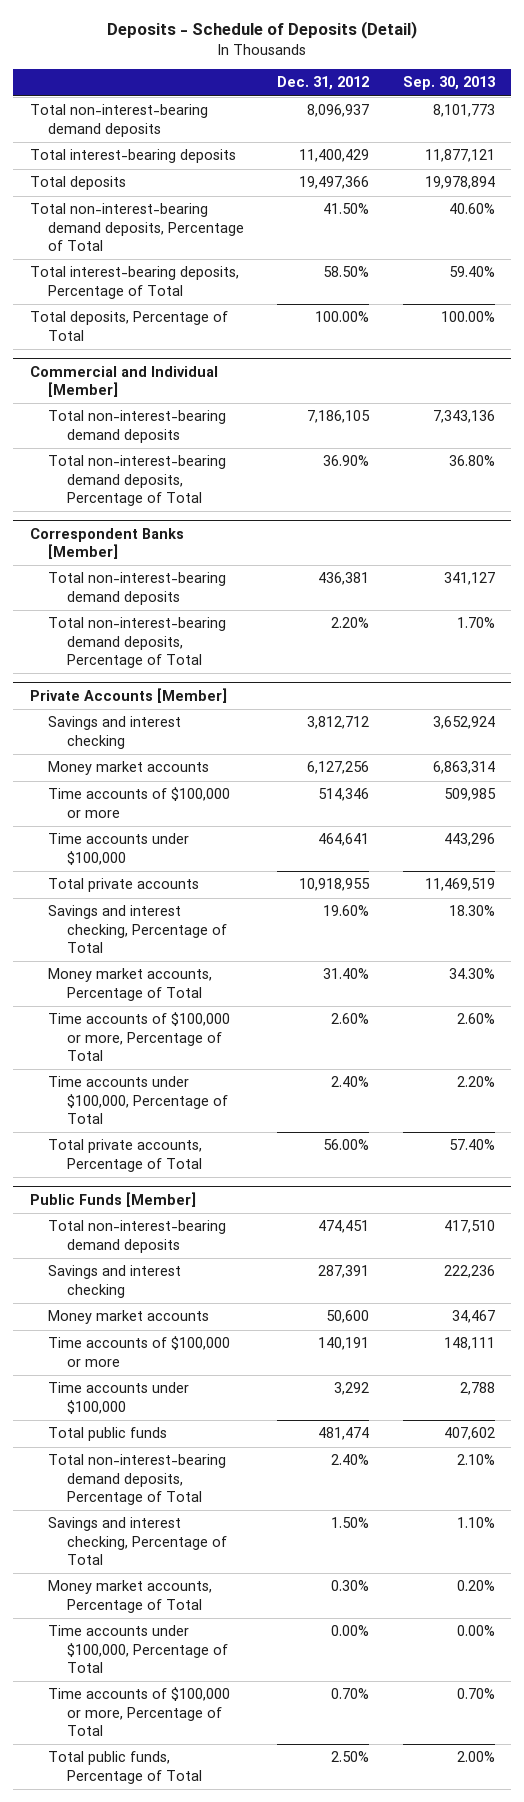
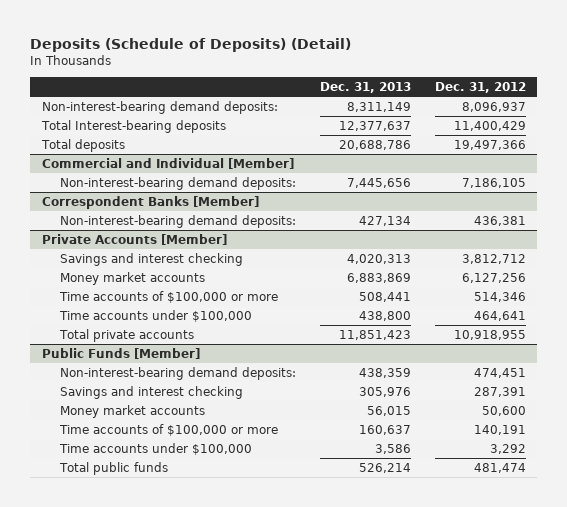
[107,21,418,40] Deposits - Schedule of Deposits (Detail) -> [29,37,351,52] Deposits (Schedule of Deposits) (Detail)
[402,76,495,91] Sep. 30, 2013 -> none
none -> [319,82,411,94] Dec. 31, 2013
[29,104,208,137] Total non-interest-bearing demand deposits -> [41,100,278,114] Non-interest-bearing demand deposits:
[29,149,236,164] Total interest-bearing deposits -> [40,119,226,133] Total Interest-bearing deposits
[29,203,245,251] Total non-interest-bearing demand deposits, Percentage of Total -> none
[29,266,239,299] Total interest-bearing deposits, Percentage of Total -> none
[29,311,228,341] Total deposits, Percentage of Total -> none
[48,455,227,506] Total non-interest-bearing demand deposits, Percentage of Total -> none
[48,410,227,443] Total non-interest-bearing demand deposits -> [60,176,297,190] Non-interest-bearing demand deposits:
[48,617,227,668] Total non-interest-bearing demand deposits, Percentage of Total -> none
[48,572,227,605] Total non-interest-bearing demand deposits -> [60,214,297,228] Non-interest-bearing demand deposits:
[48,905,227,953] Savings and interest checking, Percentage of Total -> none
[48,968,213,1001] Money market accounts, Percentage of Total -> none
[48,1012,231,1061] Time accounts of $100,000 or more, Percentage of Total -> none
[48,1076,228,1124] Time accounts under $100,000, Percentage of Total -> none
[48,1139,203,1172] Total private accounts, Percentage of Total -> none
[48,1220,227,1253] Total non-interest-bearing demand deposits -> [60,366,297,380] Non-interest-bearing demand deposits:
[48,1454,227,1505] Total non-interest-bearing demand deposits, Percentage of Total -> none
[48,1517,227,1565] Savings and interest checking, Percentage of Total -> none
[48,1580,213,1613] Money market accounts, Percentage of Total -> none
[48,1625,228,1673] Time accounts under $100,000, Percentage of Total -> none
[48,1687,231,1736] Time accounts of $100,000 or more, Percentage of Total -> none
[48,1751,202,1784] Total public funds, Percentage of Total -> none

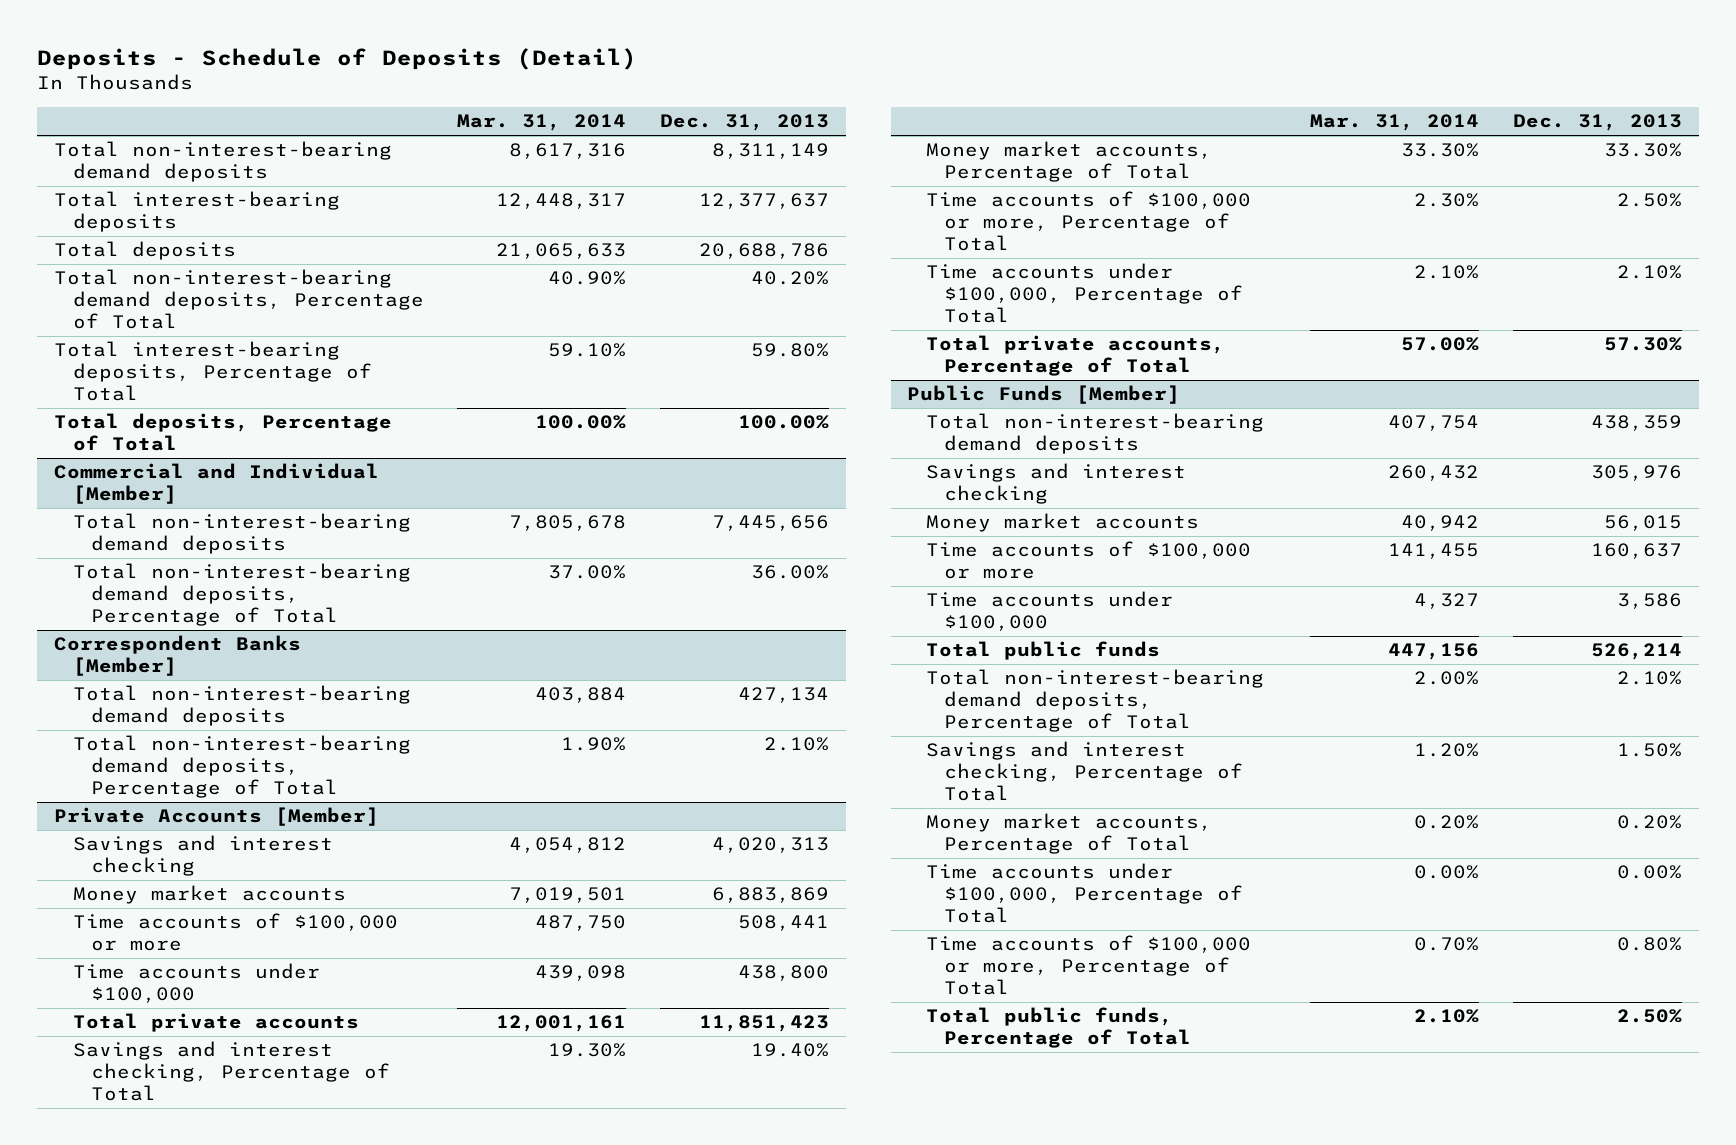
[29,37,351,52] Deposits (Schedule of Deposits) (Detail) -> [37,48,638,71] Deposits - Schedule of Deposits (Detail)
[434,82,526,94] Dec. 31, 2012 -> none
none -> [457,114,627,132] Mar. 31, 2014
[41,100,278,114] Non-interest-bearing demand deposits: -> [54,141,393,183] Total non-interest-bearing demand deposits
[40,119,226,133] Total Interest-bearing deposits -> [54,191,341,233] Total interest-bearing deposits
none -> [54,269,424,329] Total non-interest-bearing demand deposits, Percentage of Total
none -> [54,341,372,401] Total interest-bearing deposits, Percentage of Total
none -> [54,413,393,452] Total deposits, Percentage of Total
[60,176,297,190] Non-interest-bearing demand deposits: -> [72,513,411,555] Total non-interest-bearing demand deposits
none -> [72,563,411,626] Total non-interest-bearing demand deposits, Percentage of Total
[60,214,297,228] Non-interest-bearing demand deposits: -> [72,685,411,727] Total non-interest-bearing demand deposits
none -> [72,735,411,798] Total non-interest-bearing demand deposits, Percentage of Total
none -> [72,1041,390,1101] Savings and interest checking, Percentage of Total
none -> [925,141,1212,183] Money market accounts, Percentage of Total
none -> [925,191,1251,251] Time accounts of $100,000 or more, Percentage of Total
none -> [925,263,1243,323] Time accounts under $100,000, Percentage of Total
none -> [925,335,1225,377] Total private accounts, Percentage of Total
[60,366,297,380] Non-interest-bearing demand deposits: -> [925,413,1264,455] Total non-interest-bearing demand deposits
none -> [925,669,1264,732] Total non-interest-bearing demand deposits, Percentage of Total
none -> [925,741,1243,801] Savings and interest checking, Percentage of Total
none -> [925,813,1212,855] Money market accounts, Percentage of Total
none -> [925,863,1243,923] Time accounts under $100,000, Percentage of Total
none -> [925,935,1251,995] Time accounts of $100,000 or more, Percentage of Total
none -> [925,1007,1191,1049] Total public funds, Percentage of Total

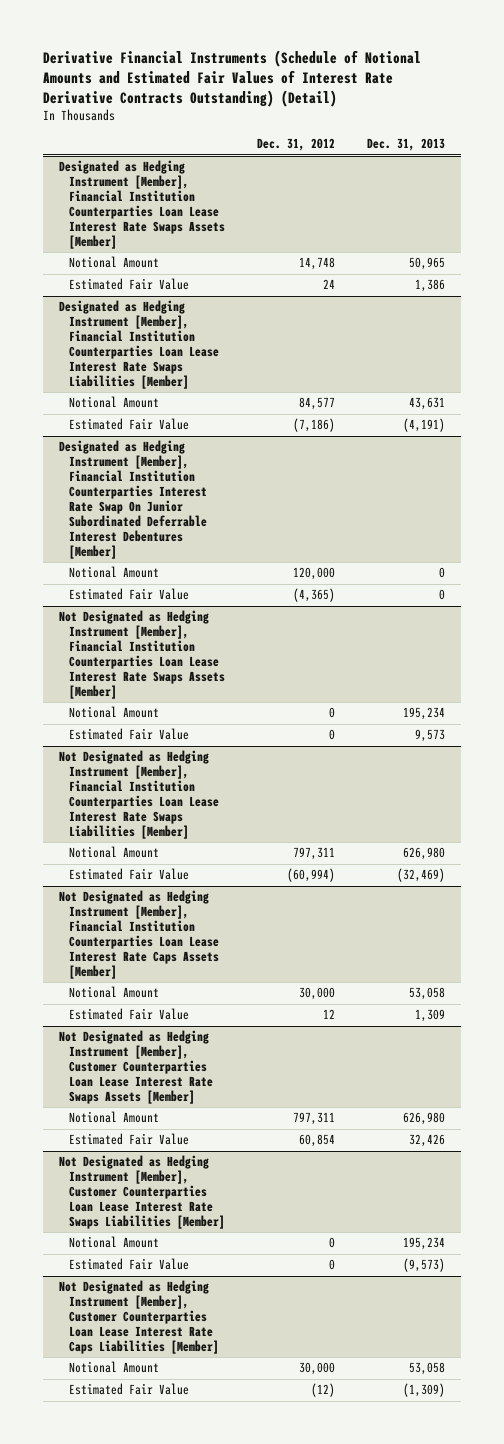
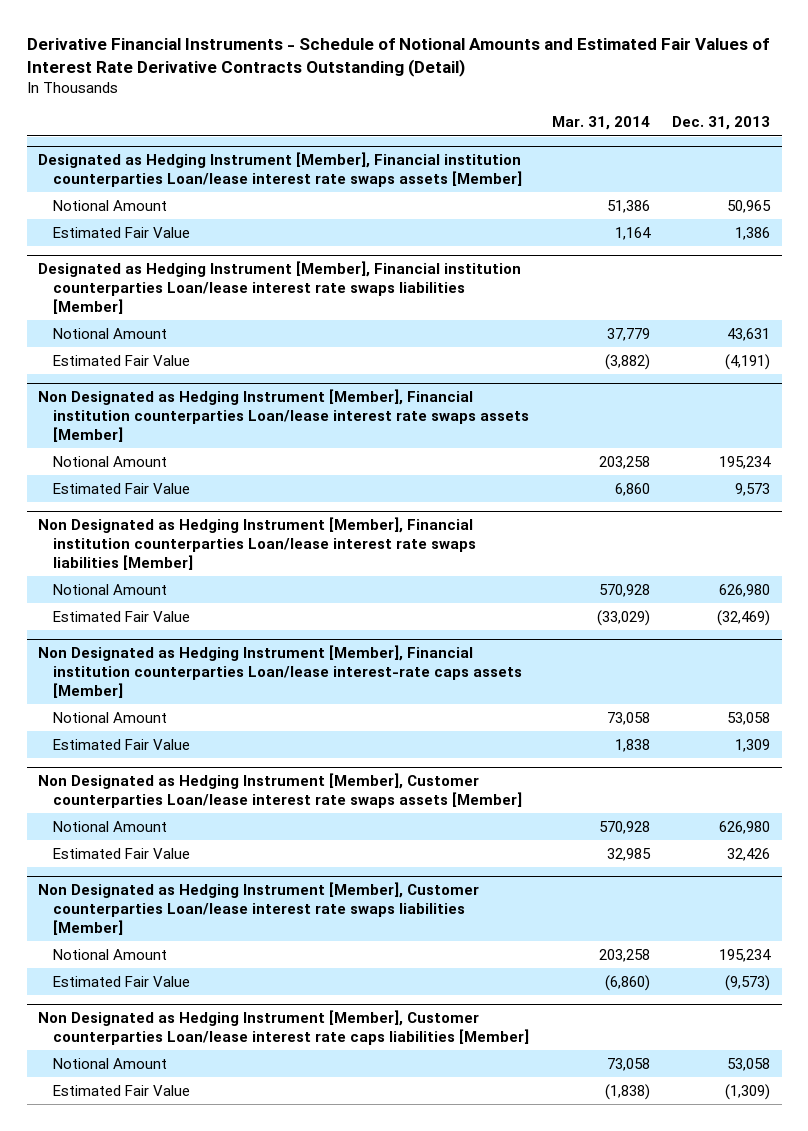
[42,49,421,107] Derivative Financial Instruments (Schedule of Notional Amounts and Estimated Fair Values of Interest Rate Derivative Contracts Outstanding) (Detail) -> [26,38,769,78] Derivative Financial Instruments - Schedule of Notional Amounts and Estimated Fair Values of Interest Rate Derivative Contracts Outstanding (Detail)
[257,138,336,152] Dec. 31, 2012 -> none
none -> [551,116,650,131] Mar. 31, 2014
[58,160,225,250] Designated as Hedging Instrument [Member], Financial Institution Counterparties Loan Lease Interest Rate Swaps Assets [Member] -> [38,152,523,187] Designated as Hedging Instrument [Member], Financial institution counterparties Loan/lease interest rate swaps assets [Member]
[58,300,219,390] Designated as Hedging Instrument [Member], Financial Institution Counterparties Loan Lease Interest Rate Swaps Liabilities [Member] -> [38,261,522,314] Designated as Hedging Instrument [Member], Financial institution counterparties Loan/lease interest rate swaps liabilities [Member]
[58,440,207,560] Designated as Hedging Instrument [Member], Financial Institution Counterparties Interest Rate Swap On Junior Subordinated Deferrable Interest Debentures [Member] -> none
[68,566,159,579] Notional Amount -> none
[68,588,189,601] Estimated Fair Value -> none
[58,610,225,700] Not Designated as Hedging Instrument [Member], Financial Institution Counterparties Loan Lease Interest Rate Swaps Assets [Member] -> [38,389,530,442] Non Designated as Hedging Instrument [Member], Financial institution counterparties Loan/lease interest rate swaps assets [Member]
[58,750,219,840] Not Designated as Hedging Instrument [Member], Financial Institution Counterparties Loan Lease Interest Rate Swaps Liabilities [Member] -> [38,517,477,570] Non Designated as Hedging Instrument [Member], Financial institution counterparties Loan/lease interest rate swaps liabilities [Member]
[58,890,219,980] Not Designated as Hedging Instrument [Member], Financial Institution Counterparties Loan Lease Interest Rate Caps Assets [Member] -> [38,645,523,698] Non Designated as Hedging Instrument [Member], Financial institution counterparties Loan/lease interest-rate caps assets [Member]
[58,1030,213,1105] Not Designated as Hedging Instrument [Member], Customer Counterparties Loan Lease Interest Rate Swaps Assets [Member] -> [38,773,523,808] Non Designated as Hedging Instrument [Member], Customer counterparties Loan/lease interest rate swaps assets [Member]
[58,1155,225,1230] Not Designated as Hedging Instrument [Member], Customer Counterparties Loan Lease Interest Rate Swaps Liabilities [Member] -> [38,882,480,935] Non Designated as Hedging Instrument [Member], Customer counterparties Loan/lease interest rate swaps liabilities [Member]
[58,1280,219,1355] Not Designated as Hedging Instrument [Member], Customer Counterparties Loan Lease Interest Rate Caps Liabilities [Member] -> [38,1010,530,1045] Non Designated as Hedging Instrument [Member], Customer counterparties Loan/lease interest rate caps liabilities [Member]

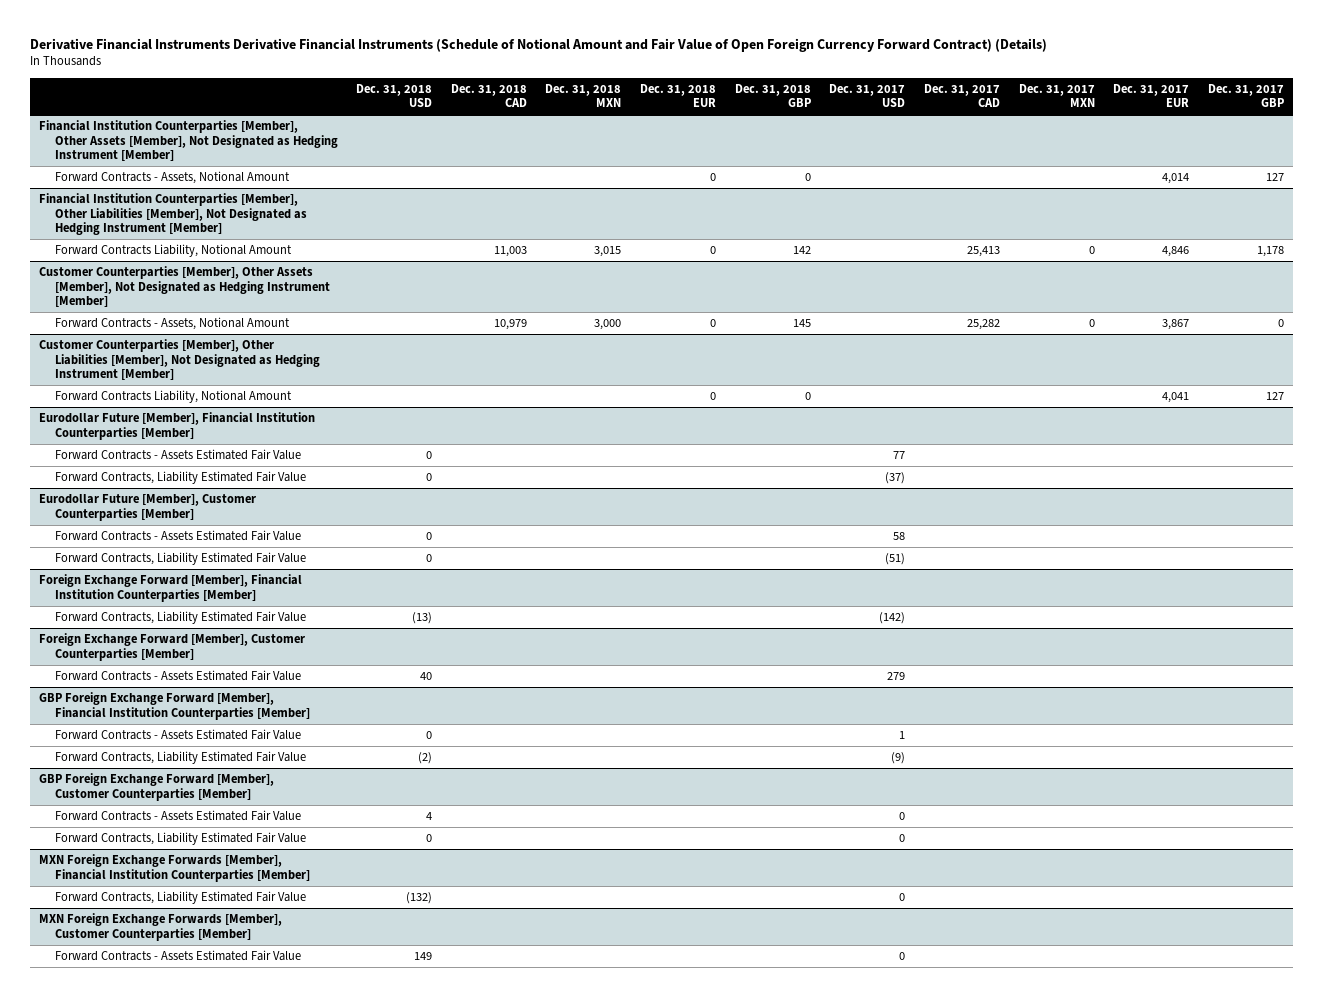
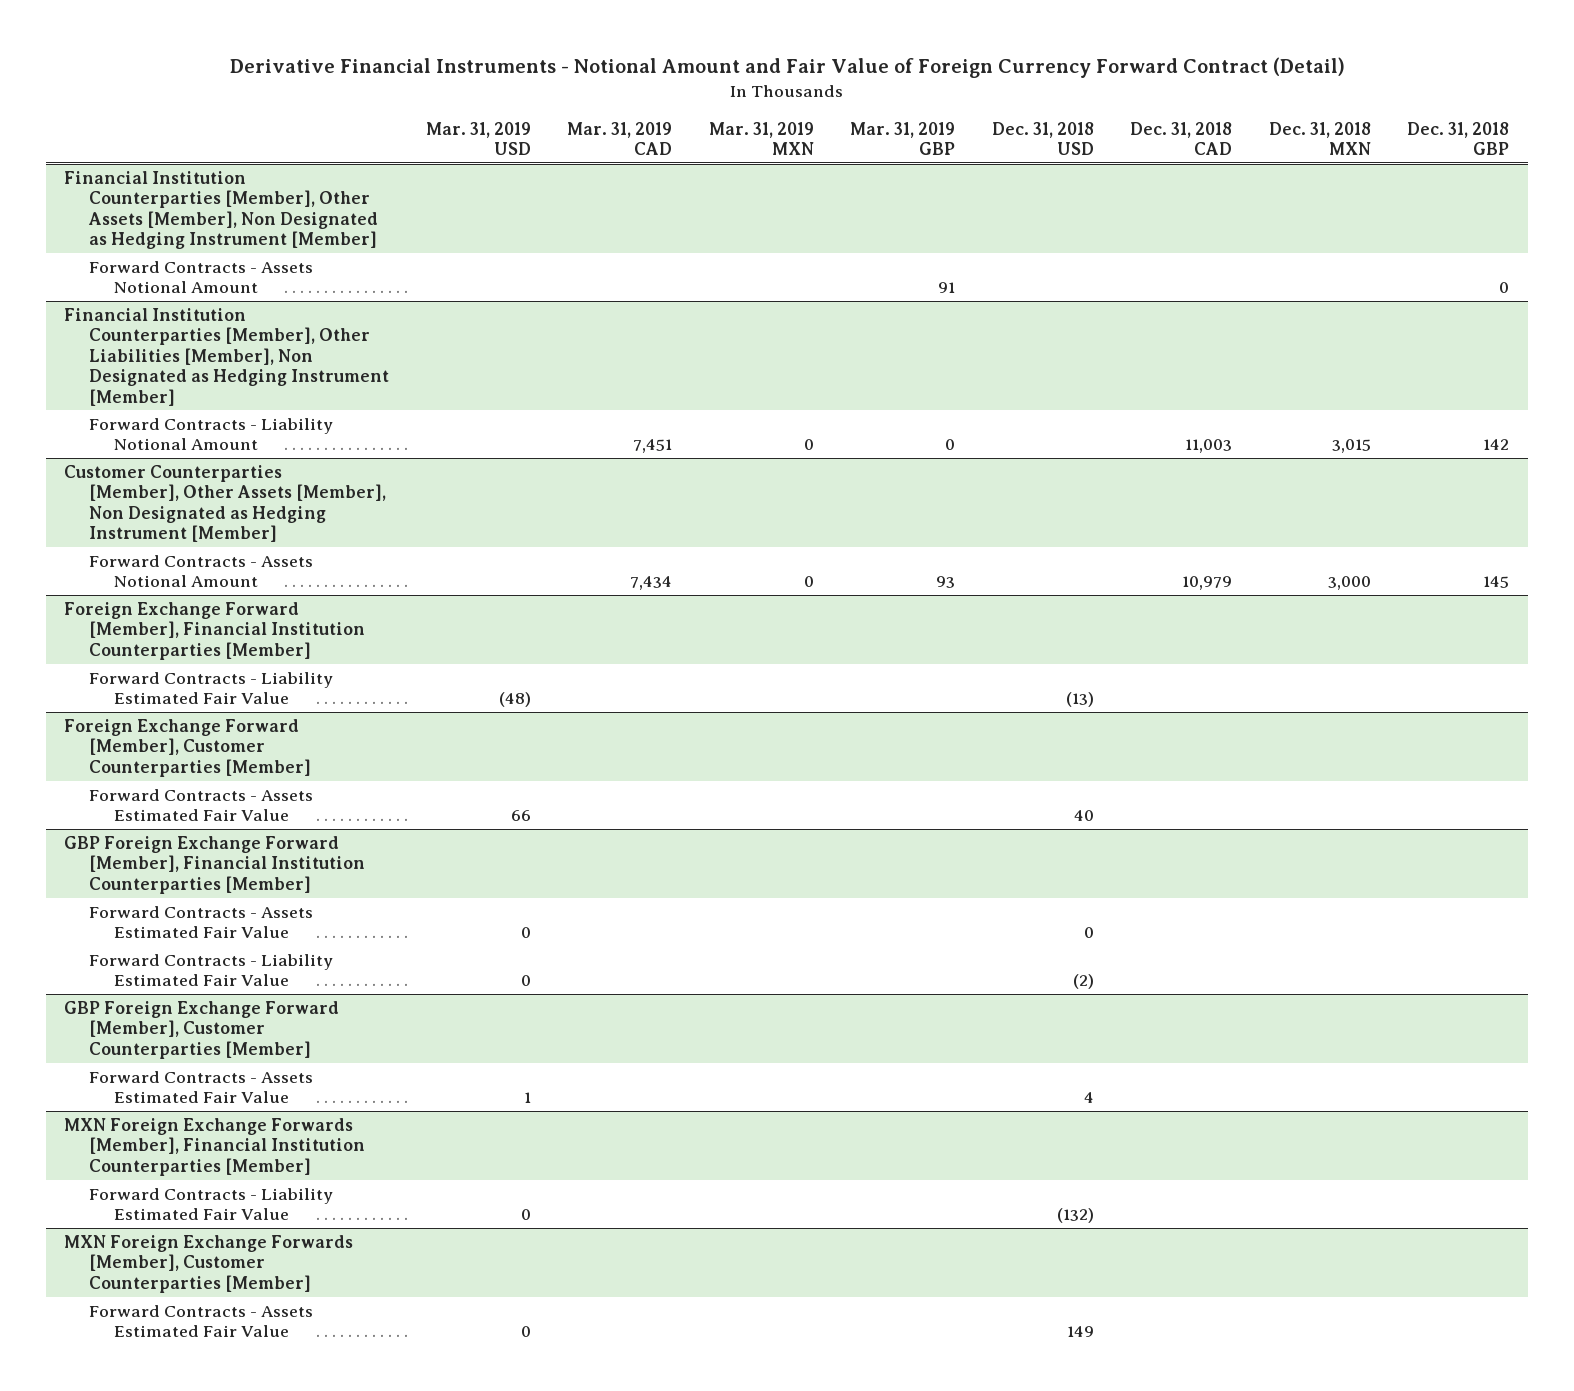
[29,37,1047,52] Derivative Financial Instruments Derivative Financial Instruments (Schedule of Notional Amount and Fair Value of Open Foreign Currency Forward Contract) (Details) -> [229,57,1345,79] Derivative Financial Instruments - Notional Amount and Fair Value of Foreign Currency Forward Contract (Detail)
[640,83,717,108] Dec. 31, 2018 EUR -> none
[829,83,906,108] Dec. 31, 2017 USD -> none
[923,83,1000,108] Dec. 31, 2017 CAD -> none
[1018,83,1095,108] Dec. 31, 2017 MXN -> none
[1113,83,1190,108] Dec. 31, 2017 EUR -> none
[1207,83,1284,108] Dec. 31, 2017 GBP -> none
none -> [425,121,531,156] Mar. 31, 2019 USD
none -> [567,121,673,156] Mar. 31, 2019 CAD
none -> [708,121,814,156] Mar. 31, 2019 MXN
none -> [850,121,956,156] Mar. 31, 2019 GBP
[38,339,320,381] Customer Counterparties [Member], Other Liabilities [Member], Not Designated as Hedging Instrument [Member] -> none
[54,390,292,404] Forward Contracts Liability, Notional Amount -> none
[38,412,315,440] Eurodollar Future [Member], Financial Institution Counterparties [Member] -> none
[54,449,301,461] Forward Contracts - Assets Estimated Fair Value -> none
[54,471,306,485] Forward Contracts, Liability Estimated Fair Value -> none
[38,494,256,521] Eurodollar Future [Member], Customer Counterparties [Member] -> none
[54,530,301,542] Forward Contracts - Assets Estimated Fair Value -> none
[54,552,306,566] Forward Contracts, Liability Estimated Fair Value -> none
[38,120,338,162] Financial Institution Counterparties [Member], Other Assets [Member], Not Designated as Hedging Instrument [Member] -> [64,171,379,250] Financial Institution Counterparties [Member], Other Assets [Member], Non Designated as Hedging Instrument [Member]
[54,171,290,185] Forward Contracts - Assets, Notional Amount -> [89,261,314,294] Forward Contracts - Assets Notional Amount
[38,193,307,236] Financial Institution Counterparties [Member], Other Liabilities [Member], Not Designated as Hedging Instrument [Member] -> [64,308,390,406] Financial Institution Counterparties [Member], Other Liabilities [Member], Non Designated as Hedging Instrument [Member]
[54,244,292,258] Forward Contracts Liability, Notional Amount -> [89,418,334,451] Forward Contracts - Liability Notional Amount
[38,266,330,308] Customer Counterparties [Member], Other Assets [Member], Not Designated as Hedging Instrument [Member] -> [64,465,387,543] Customer Counterparties [Member], Other Assets [Member], Non Designated as Hedging Instrument [Member]
[54,317,290,331] Forward Contracts - Assets, Notional Amount -> [89,555,314,588] Forward Contracts - Assets Notional Amount
[54,611,306,625] Forward Contracts, Liability Estimated Fair Value -> [89,672,334,705] Forward Contracts - Liability Estimated Fair Value
[54,751,306,765] Forward Contracts, Liability Estimated Fair Value -> [89,954,334,987] Forward Contracts - Liability Estimated Fair Value
[54,832,306,846] Forward Contracts, Liability Estimated Fair Value -> none
[54,891,306,905] Forward Contracts, Liability Estimated Fair Value -> [89,1188,334,1221] Forward Contracts - Liability Estimated Fair Value

